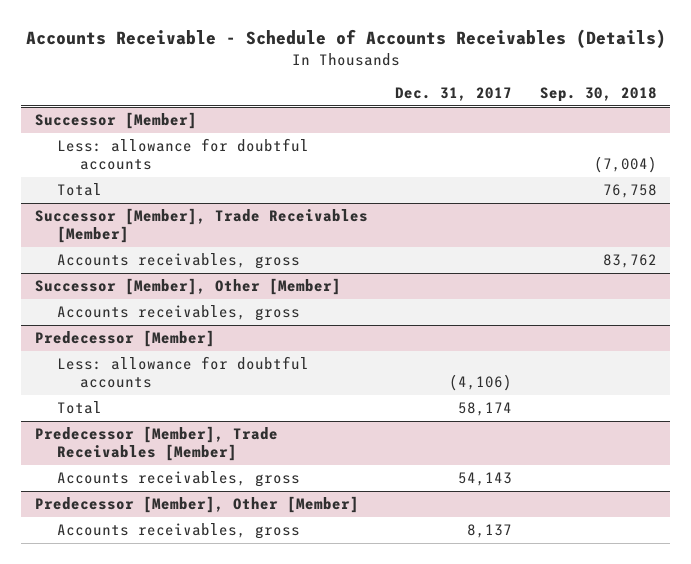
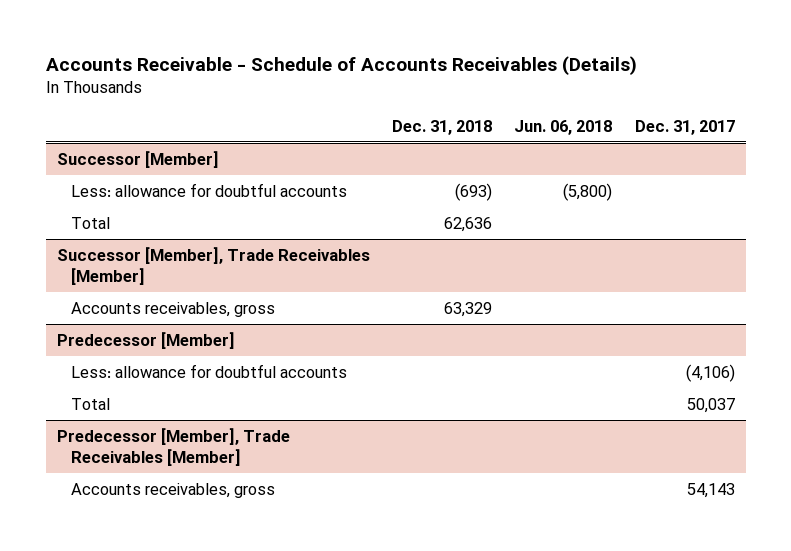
[539,87,657,103] Sep. 30, 2018 -> none
none -> [391,119,492,135] Dec. 31, 2018
none -> [514,119,613,135] Jun. 06, 2018
[34,278,341,296] Successor [Member], Other [Member] -> none
[57,305,301,322] Accounts receivables, gross -> none
[458,402,513,417] 58,174 -> [686,398,735,414] 50,037
[34,496,359,514] Predecessor [Member], Other [Member] -> none
[57,523,301,540] Accounts receivables, gross -> none

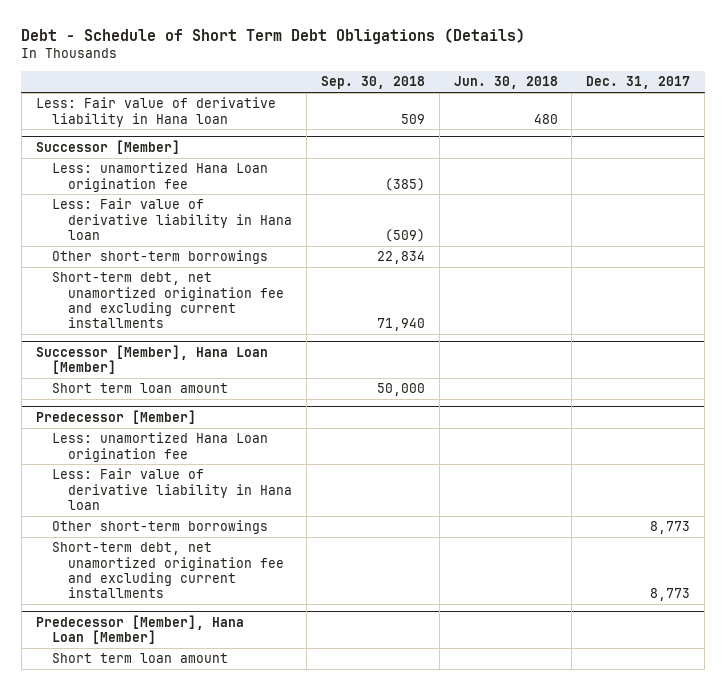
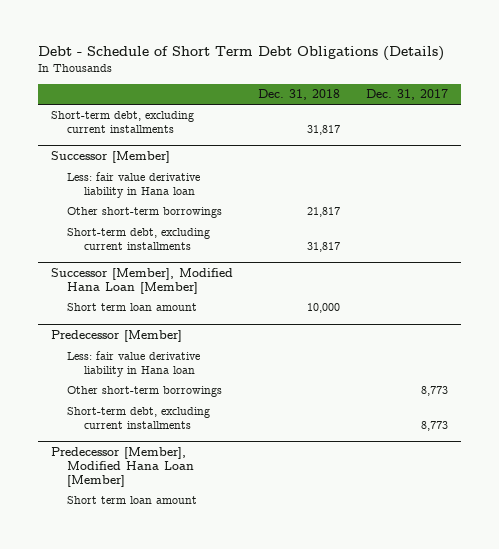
[320,76,425,90] Sep. 30, 2018 -> none
[453,76,558,90] Jun. 30, 2018 -> none
none -> [258,89,341,101] Dec. 31, 2018
[35,97,276,127] Less: Fair value of derivative liability in Hana loan -> none
none -> [50,111,194,134] Short-term debt, excluding current installments
[52,162,269,192] Less: unamortized Hana Loan origination fee -> none
[52,198,293,241] Less: Fair value of derivative liability in Hana loan -> [67,172,201,199] Less: fair value derivative liability in Hana loan
[52,272,285,329] Short-term debt, net unamortized origination fee and excluding current installments -> [67,228,211,251] Short-term debt, excluding current installments
[35,344,268,375] Successor [Member], Hana Loan [Member] -> [50,268,233,294] Successor [Member], Modified Hana Loan [Member]
[52,432,269,462] Less: unamortized Hana Loan origination fee -> none
[52,468,293,511] Less: Fair value of derivative liability in Hana loan -> [67,351,201,378] Less: fair value derivative liability in Hana loan
[52,542,285,599] Short-term debt, net unamortized origination fee and excluding current installments -> [67,407,211,430] Short-term debt, excluding current installments
[35,614,244,645] Predecessor [Member], Hana Loan [Member] -> [50,447,195,487] Predecessor [Member], Modified Hana Loan [Member]

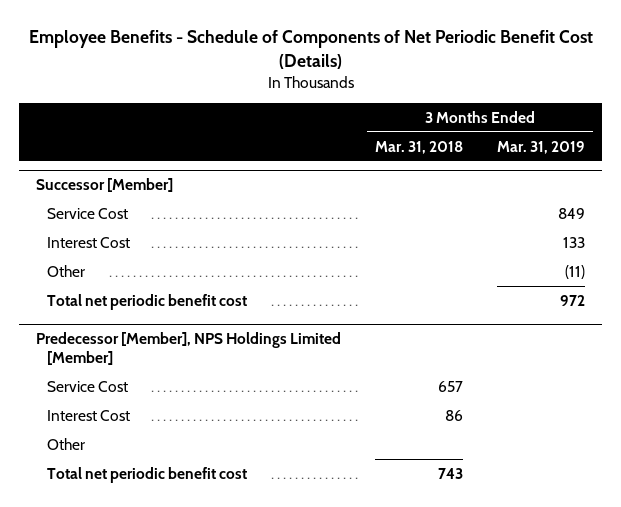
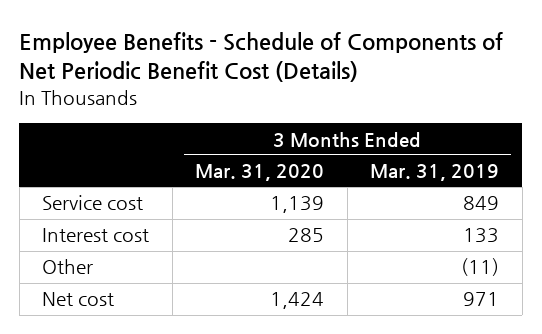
[375,140,464,154] Mar. 31, 2018 -> none
none -> [195,164,325,182] Mar. 31, 2020
[36,178,174,193] Successor [Member] -> none
[47,207,129,219] Service Cost -> [42,195,144,211] Service cost
[47,236,131,248] Interest Cost -> [42,228,150,243] Interest cost
[36,332,342,365] Predecessor [Member], NPS Holdings Limited [Member] -> none
[47,380,129,392] Service Cost -> none
[47,409,131,421] Interest Cost -> none
[47,437,86,450] Other -> none
[47,466,248,483] Total net periodic benefit cost -> none
[47,293,248,310] Total net periodic benefit cost -> [42,292,115,307] Net cost
[559,294,585,306] 972 -> [463,292,500,307] 971

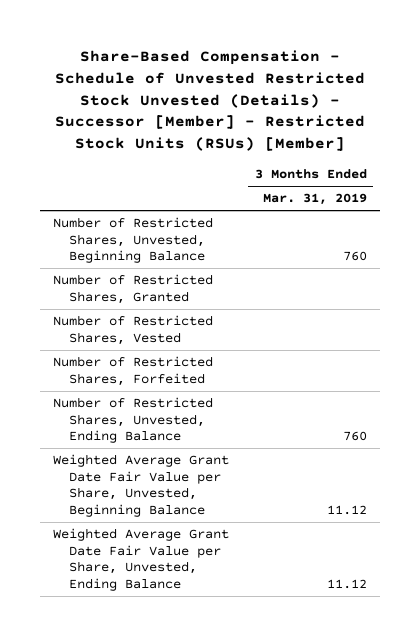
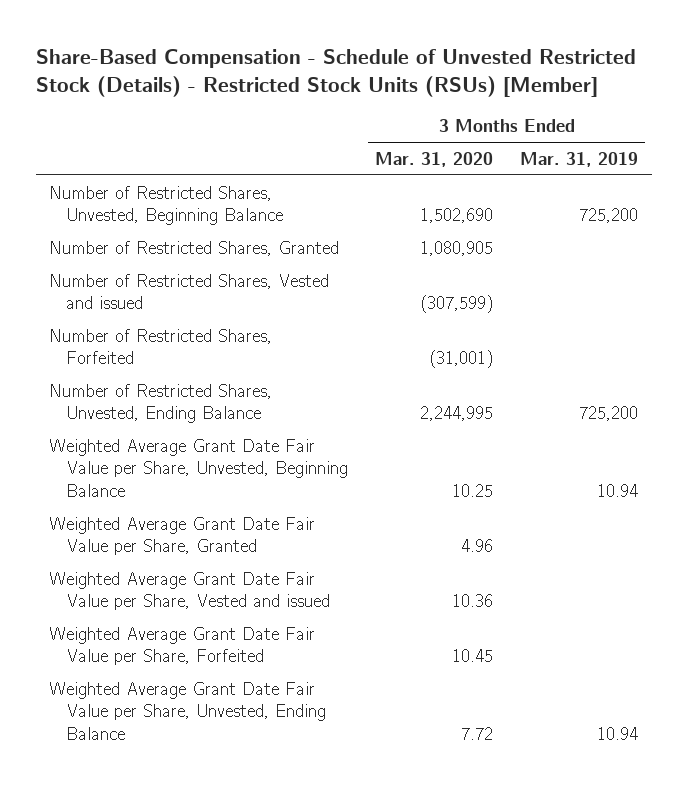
[54,50,365,152] Share-Based Compensation - Schedule of Unvested Restricted Stock Unvested (Details) - Successor [Member] - Restricted Stock Units (RSUs) [Member] -> [35,48,636,97] Share-Based Compensation - Schedule of Unvested Restricted Stock (Details) - Restricted Stock Units (RSUs) [Member]
none -> [374,151,493,167] Mar. 31, 2020
[342,251,367,262] 760 -> [579,208,639,224] 725,200
[52,315,213,345] Number of Restricted Shares, Vested -> [49,273,330,310] Number of Restricted Shares, Vested and issued
[342,431,367,442] 760 -> [579,406,639,422] 725,200
[326,504,367,515] 11.12 -> [597,483,639,497] 10.94
none -> [49,516,316,556] Weighted Average Grant Date Fair Value per Share, Granted
none -> [49,571,330,611] Weighted Average Grant Date Fair Value per Share, Vested and issued
none -> [49,626,316,666] Weighted Average Grant Date Fair Value per Share, Forfeited
[326,578,367,589] 11.12 -> [597,726,639,740] 10.94

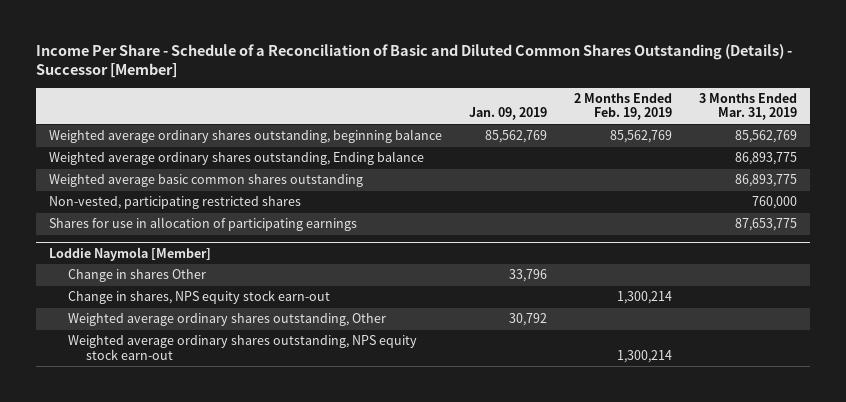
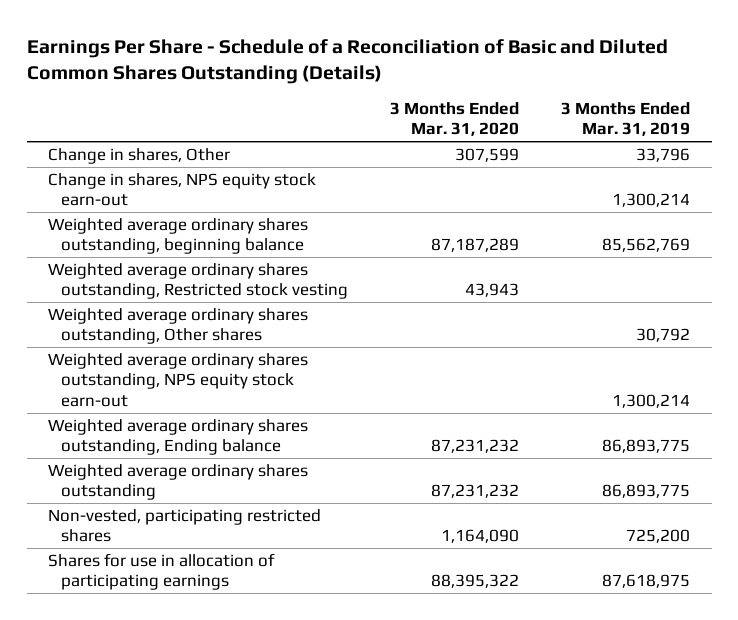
[36,43,793,79] Income Per Share - Schedule of a Reconciliation of Basic and Diluted Common Shares Outstanding (Details) - Successor [Member] -> [26,38,668,85] Earnings Per Share - Schedule of a Reconciliation of Basic and Diluted Common Shares Outstanding (Details)
[469,107,548,121] Jan. 09, 2019 -> none
[573,92,672,121] 2 Months Ended Feb. 19, 2019 -> none
none -> [389,101,519,137] 3 Months Ended Mar. 31, 2020
none -> [47,147,230,164] Change in shares, Other
none -> [47,172,316,207] Change in shares, NPS equity stock earn-out
none -> [47,262,348,300] Weighted average ordinary shares outstanding, Restricted stock vesting
none -> [47,307,308,345] Weighted average ordinary shares outstanding, Other shares
none -> [47,352,308,407] Weighted average ordinary shares outstanding, NPS equity stock earn-out
[49,246,212,261] Loddie Naymola [Member] -> none
[67,269,206,283] Change in shares Other -> none
[67,290,330,305] Change in shares, NPS equity stock earn-out -> none
[67,313,386,327] Weighted average ordinary shares outstanding, Other -> none
[67,335,417,360] Weighted average ordinary shares outstanding, NPS equity stock earn-out -> none
[49,174,364,188] Weighted average basic common shares outstanding -> [47,463,308,501] Weighted average ordinary shares outstanding
[751,196,797,210] 760,000 -> [626,529,691,544] 725,200
[734,218,797,232] 87,653,775 -> [602,574,691,589] 87,618,975

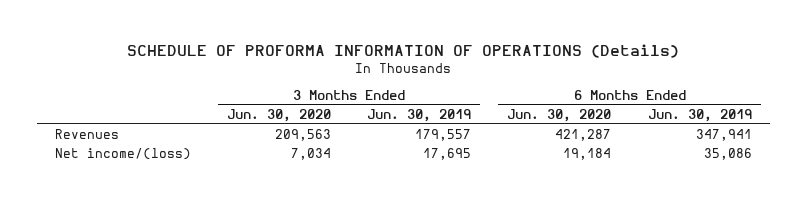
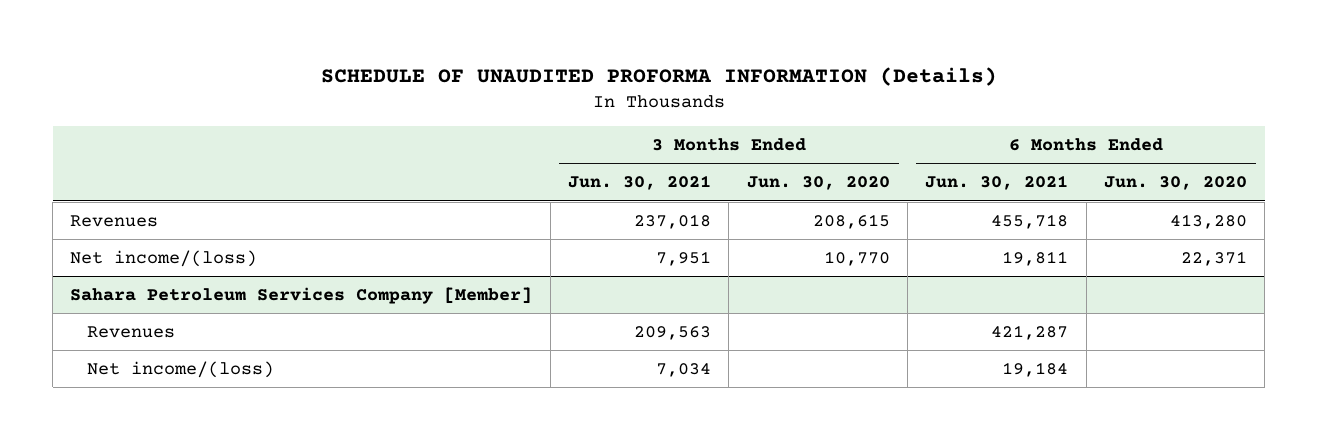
[127,44,680,59] SCHEDULE OF PROFORMA INFORMATION OF OPERATIONS (Details) -> [320,66,997,86] SCHEDULE OF UNAUDITED PROFORMA INFORMATION (Details)
[367,108,472,122] Jun. 30, 2019 -> none
[647,108,752,122] Jun. 30, 2019 -> none
none -> [568,175,712,191] Jun. 30, 2021
none -> [925,175,1069,191] Jun. 30, 2021
[275,129,332,142] 209,563 -> [812,214,890,230] 208,615
[555,129,612,142] 421,287 -> [1169,214,1247,230] 413,280
[291,148,332,161] 7,034 -> [823,251,890,267] 10,770
[563,148,612,161] 19,184 -> [1180,251,1247,267] 22,371
none -> [70,287,533,305] Sahara Petroleum Services Company [Member]
none -> [86,326,175,339] Revenues
none -> [86,361,274,379] Net income/(loss)

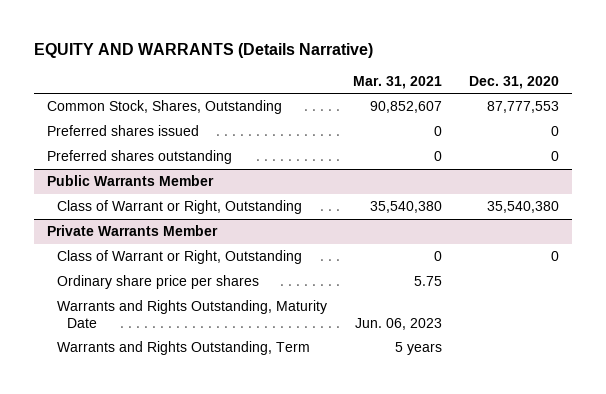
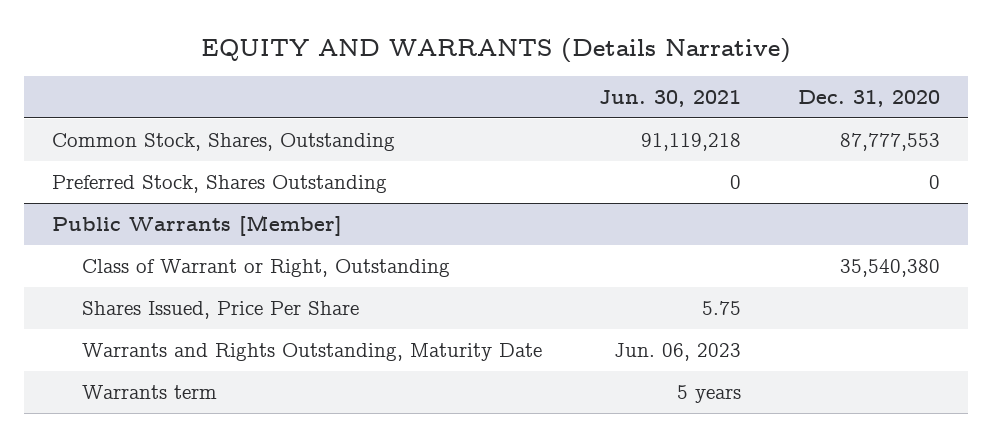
[353,75,443,89] Mar. 31, 2021 -> none
none -> [599,90,742,108] Jun. 30, 2021
[46,125,199,137] Preferred shares issued -> none
[46,150,232,165] Preferred shares outstanding -> [52,174,388,193] Preferred Stock, Shares Outstanding
[46,175,214,187] Public Warrants Member -> [52,214,343,236] Public Warrants [Member]
[46,225,218,237] Private Warrants Member -> none
[56,250,302,265] Class of Warrant or Right, Outstanding -> none
[56,275,259,290] Ordinary share price per shares -> none
[56,300,327,328] Warrants and Rights Outstanding, Maturity Date -> none
[56,341,310,356] Warrants and Rights Outstanding, Term -> none
none -> [82,300,360,319] Shares Issued, Price Per Share
none -> [82,342,543,361] Warrants and Rights Outstanding, Maturity Date
none -> [82,384,218,399] Warrants term

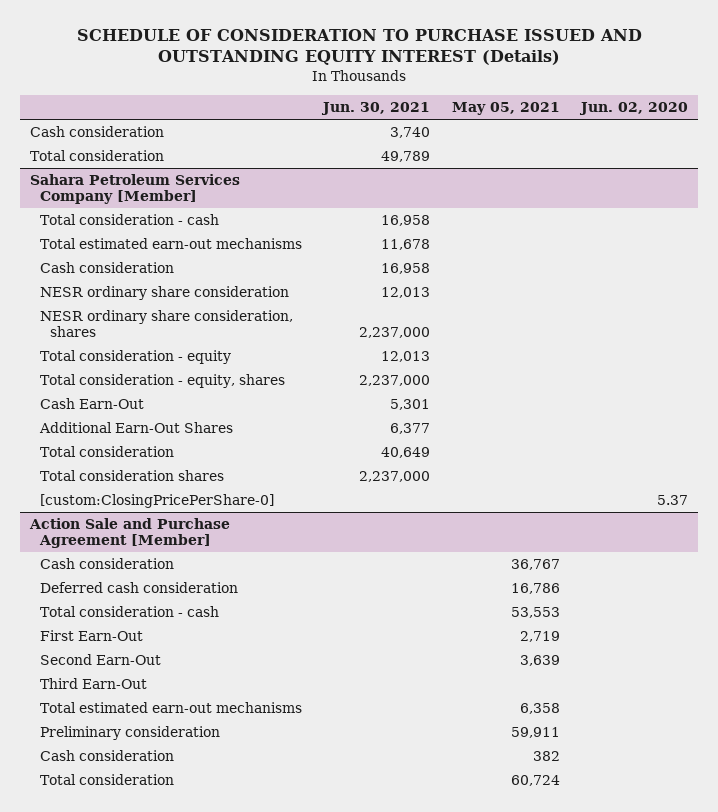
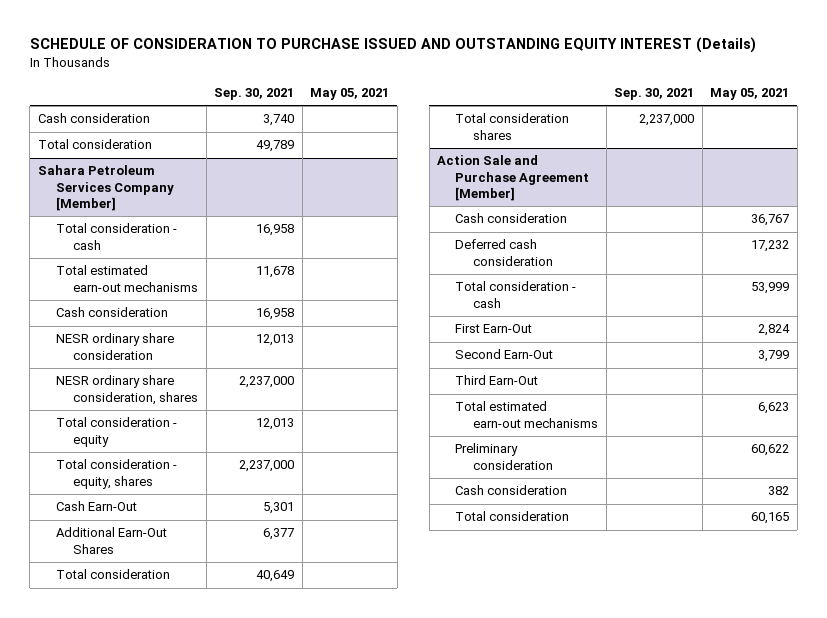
[321,102,431,116] Jun. 30, 2021 -> none
[578,102,688,116] Jun. 02, 2020 -> none
none -> [214,87,295,100] Sep. 30, 2021
[40,494,275,509] [custom:ClosingPricePerShare-0] -> none
[510,583,560,595] 16,786 -> [751,240,790,253] 17,232
[510,607,560,619] 53,553 -> [751,282,790,295] 53,999
[519,631,560,643] 2,719 -> [758,324,791,337] 2,824
[519,655,560,667] 3,639 -> [758,350,790,363] 3,799
[519,703,560,715] 6,358 -> [758,402,790,415] 6,623
[510,727,560,739] 59,911 -> [751,444,790,457] 60,622
[510,775,560,787] 60,724 -> [751,512,790,525] 60,165

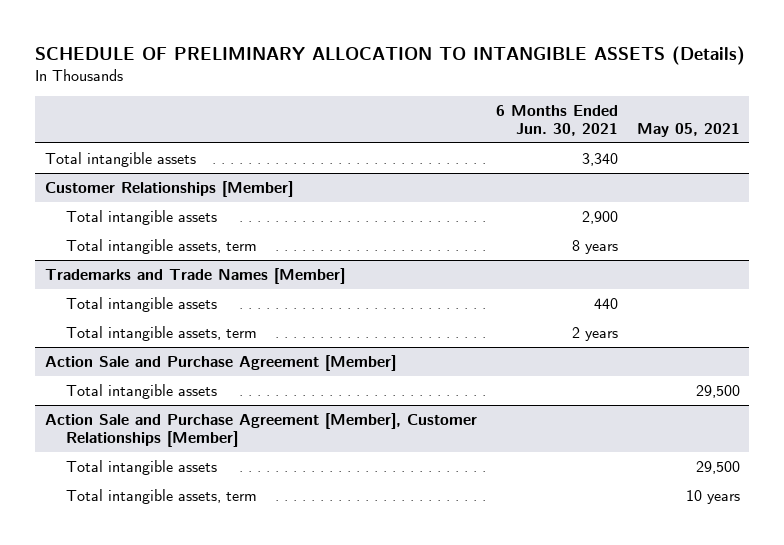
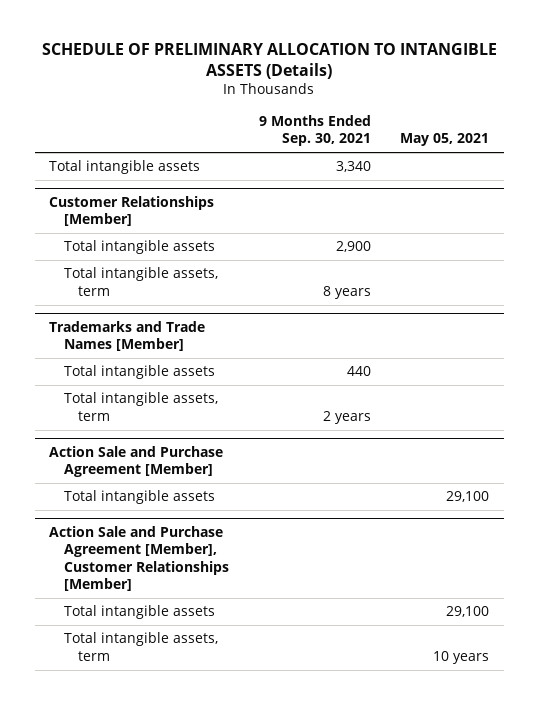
[495,104,618,137] 6 Months Ended Jun. 30, 2021 -> none
none -> [258,114,371,147] 9 Months Ended Sep. 30, 2021
[695,384,740,398] 29,500 -> [446,491,490,503] 29,100
[695,460,740,474] 29,500 -> [446,606,490,618] 29,100

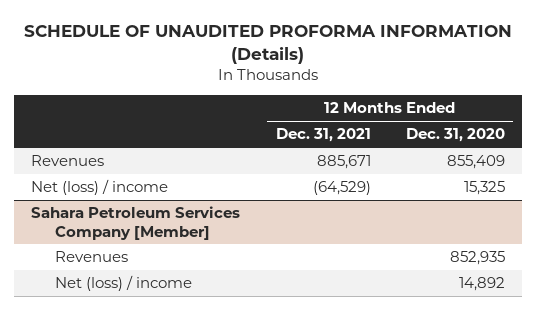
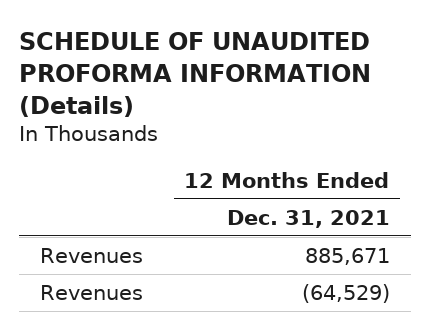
[405,128,505,143] Dec. 31, 2020 -> none
[31,206,241,240] Sahara Petroleum Services Company [Member] -> none
[55,251,129,263] Revenues -> none
[55,275,193,292] Net (loss) / income -> none
[31,179,169,196] Net (loss) / income -> [39,284,143,300] Revenues

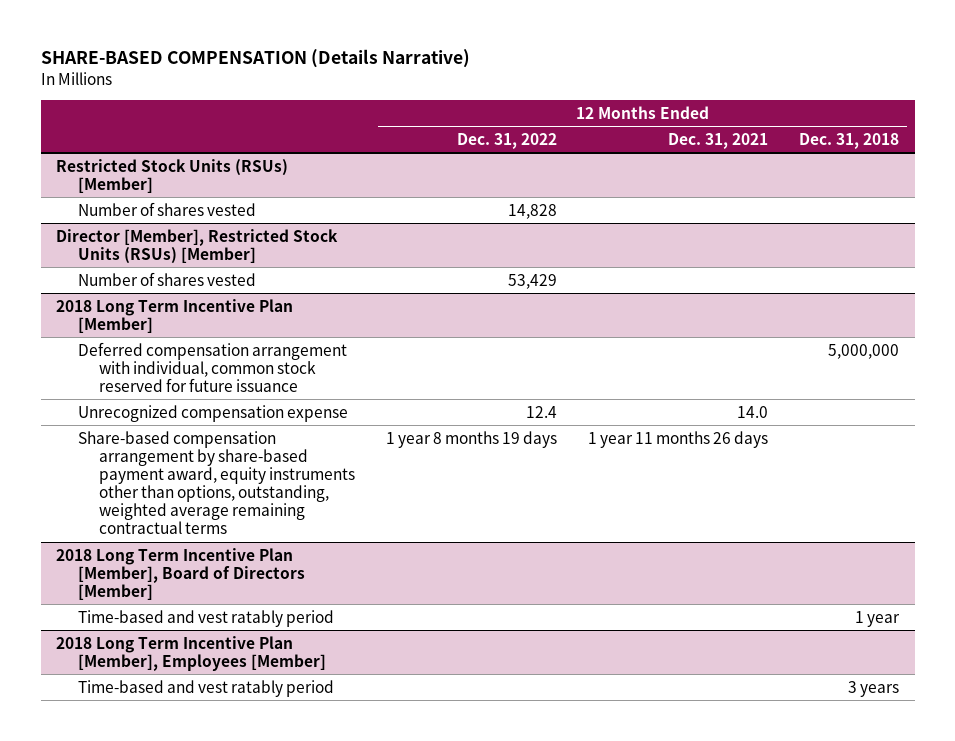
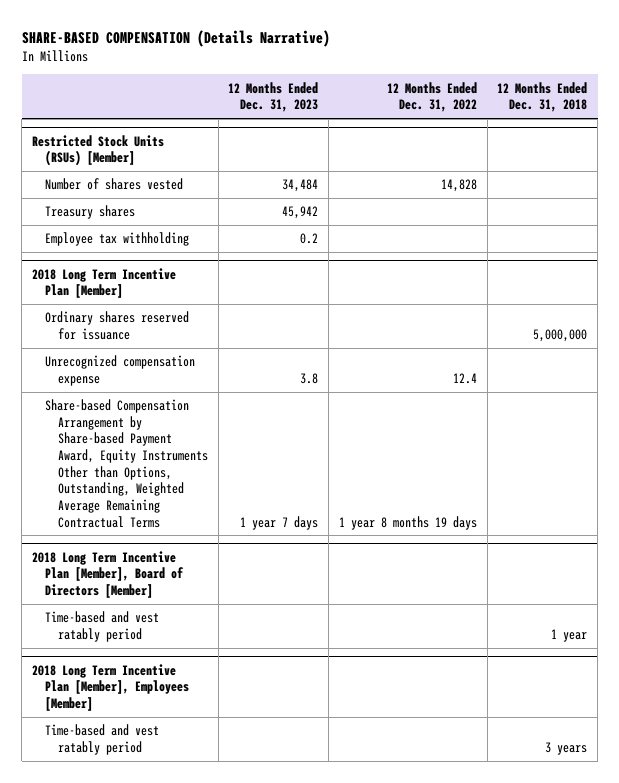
[668,132,769,149] Dec. 31, 2021 -> none
none -> [228,81,319,113] 12 Months Ended Dec. 31, 2023
[56,228,339,264] Director [Member], Restricted Stock Units (RSUs) [Member] -> none
[77,271,256,286] Number of shares vested -> none
none -> [44,205,135,220] Treasury shares
none -> [44,232,189,247] Employee tax withholding
[77,341,347,392] Deferred compensation arrangement with individual, common stock reserved for future issuance -> [44,311,189,340] Ordinary shares reserved for issuance
[77,430,356,535] Share-based compensation arrangement by share-based payment award, equity instruments other than options, outstanding, weighted average remaining contractual terms -> [44,399,208,528] Share-based Compensation Arrangement by Share-based Payment Award, Equity Instruments Other than Options, Outstanding, Weighted Average Remaining Contractual Terms

